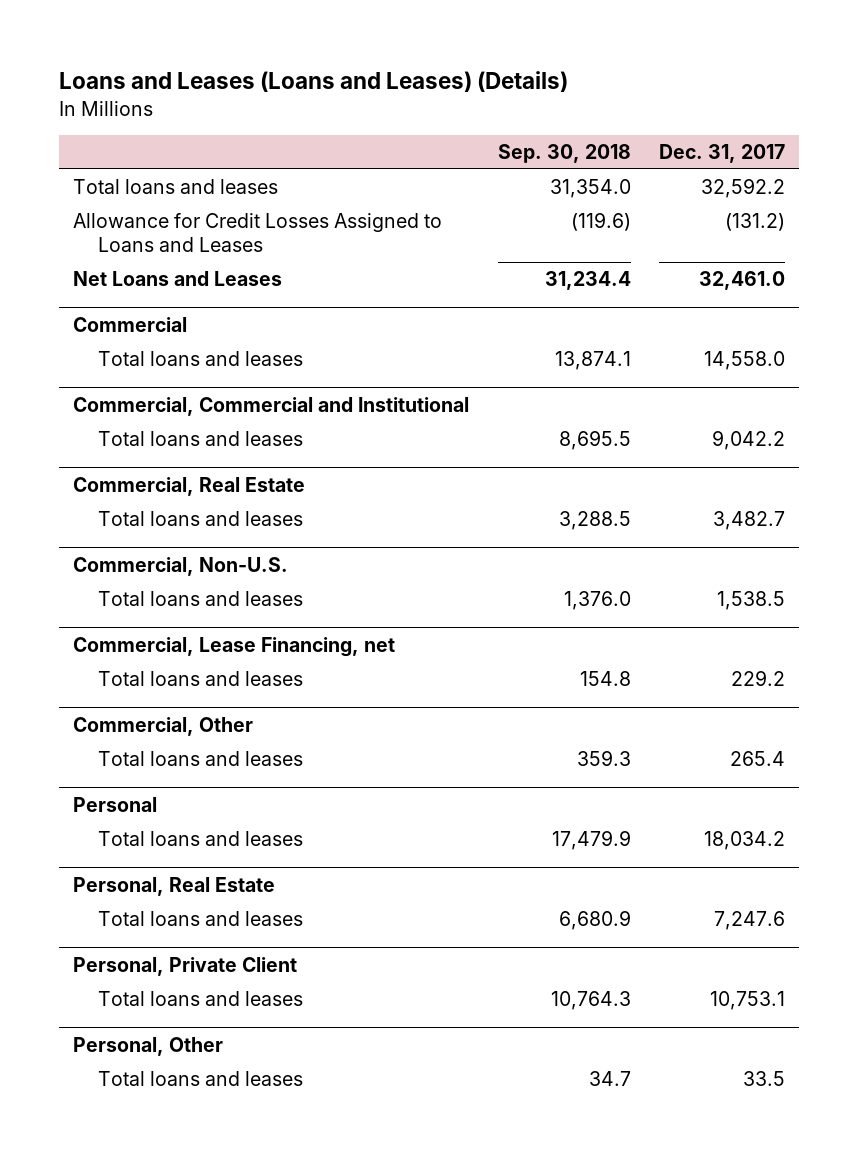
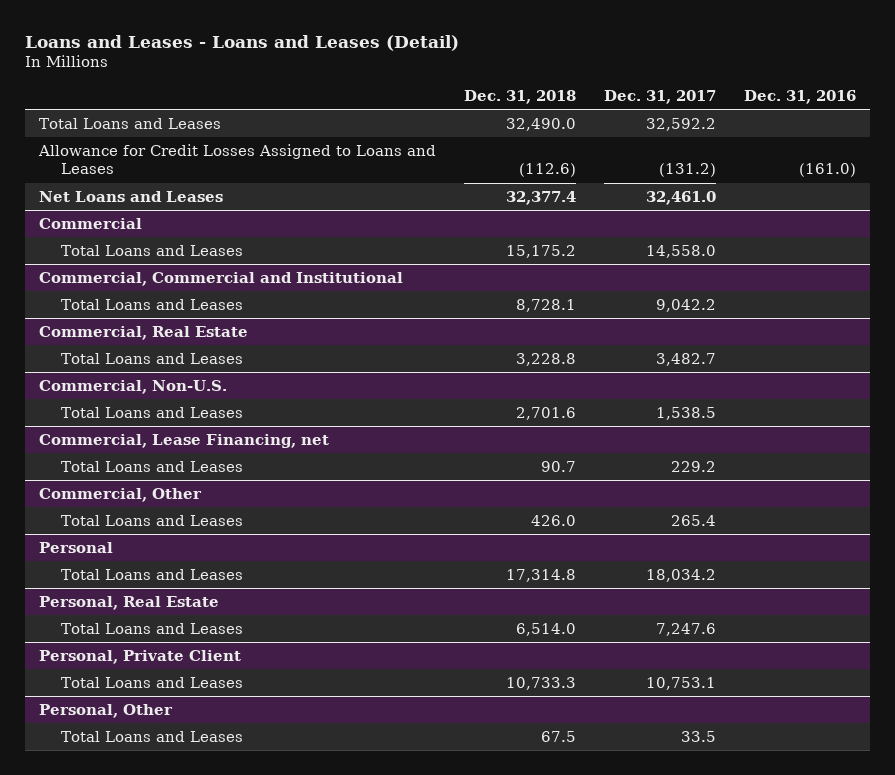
[59,71,569,93] Loans and Leases (Loans and Leases) (Details) -> [25,34,460,51] Loans and Leases - Loans and Leases (Detail)
[497,143,631,163] Sep. 30, 2018 -> none
none -> [464,89,577,104] Dec. 31, 2018
none -> [744,89,857,104] Dec. 31, 2016
[73,178,279,194] Total loans and leases -> [39,117,222,129] Total Loans and Leases
[98,350,304,366] Total loans and leases -> [60,244,243,256] Total Loans and Leases
[98,430,304,446] Total loans and leases -> [60,298,243,310] Total Loans and Leases
[98,510,304,526] Total loans and leases -> [60,352,243,364] Total Loans and Leases
[98,590,304,606] Total loans and leases -> [60,406,243,418] Total Loans and Leases
[98,670,304,686] Total loans and leases -> [60,460,243,472] Total Loans and Leases
[98,750,304,766] Total loans and leases -> [60,514,243,526] Total Loans and Leases
[98,830,304,846] Total loans and leases -> [60,568,243,580] Total Loans and Leases
[98,910,304,926] Total loans and leases -> [60,622,243,634] Total Loans and Leases
[98,990,304,1006] Total loans and leases -> [60,676,243,688] Total Loans and Leases
[98,1070,304,1086] Total loans and leases -> [60,730,243,742] Total Loans and Leases

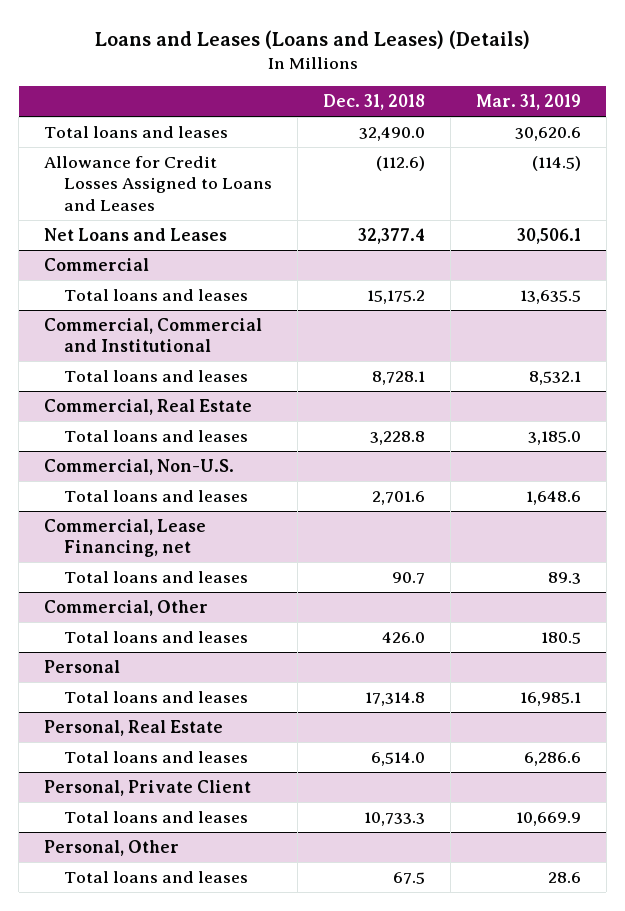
[25,34,460,51] Loans and Leases - Loans and Leases (Detail) -> [94,29,530,49] Loans and Leases (Loans and Leases) (Details)
[604,89,717,104] Dec. 31, 2017 -> none
[744,89,857,104] Dec. 31, 2016 -> none
none -> [476,94,582,111] Mar. 31, 2019
[39,117,222,129] Total Loans and Leases -> [44,125,229,138] Total loans and leases
[60,244,243,256] Total Loans and Leases -> [64,288,249,301] Total loans and leases
[60,298,243,310] Total Loans and Leases -> [64,369,249,382] Total loans and leases
[60,352,243,364] Total Loans and Leases -> [64,429,249,442] Total loans and leases
[60,406,243,418] Total Loans and Leases -> [64,489,249,502] Total loans and leases
[60,460,243,472] Total Loans and Leases -> [64,570,249,583] Total loans and leases
[60,514,243,526] Total Loans and Leases -> [64,630,249,643] Total loans and leases
[60,568,243,580] Total Loans and Leases -> [64,690,249,703] Total loans and leases
[60,622,243,634] Total Loans and Leases -> [64,750,249,763] Total loans and leases
[60,676,243,688] Total Loans and Leases -> [64,810,249,823] Total loans and leases
[60,730,243,742] Total Loans and Leases -> [64,870,249,883] Total loans and leases

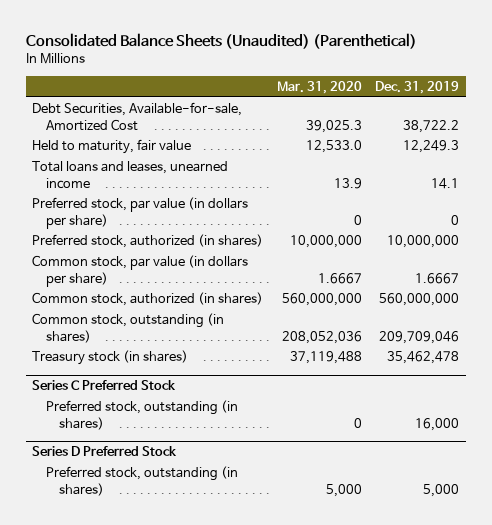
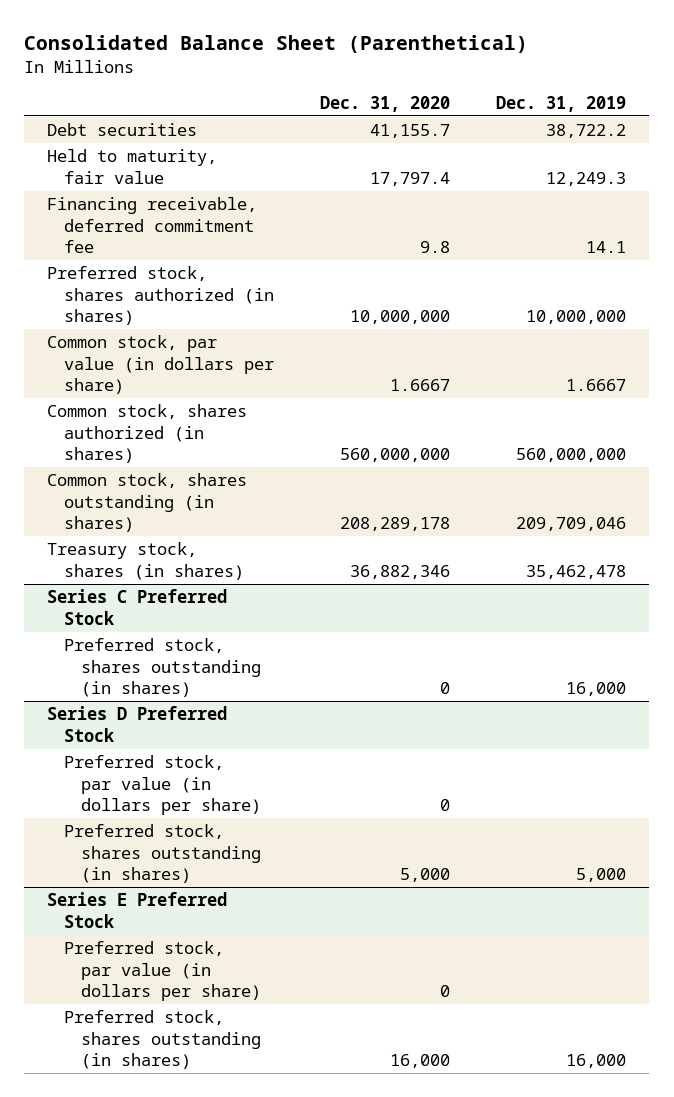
[25,32,417,49] Consolidated Balance Sheets (Unaudited) (Parenthetical) -> [24,35,529,54] Consolidated Balance Sheet (Parenthetical)
[276,80,362,94] Mar. 31, 2020 -> none
none -> [320,95,451,112] Dec. 31, 2020
[32,101,243,131] Debt Securities, Available-for-sale, Amortized Cost -> [47,122,198,136] Debt securities
[32,196,249,229] Preferred stock, par value (in dollars per share) -> none
[32,160,229,189] Total loans and leases, unearned income -> [47,196,258,254] Financing receivable, deferred commitment fee
[32,233,264,248] Preferred stock, authorized (in shares) -> [47,265,275,326] Preferred stock, shares authorized (in shares)
[32,291,264,306] Common stock, authorized (in shares) -> [47,403,248,464] Common stock, shares authorized (in shares)
[32,312,225,343] Common stock, outstanding (in shares) -> [47,472,248,533] Common stock, shares outstanding (in shares)
[32,349,189,365] Treasury stock (in shares) -> [47,541,245,580] Treasury stock, shares (in shares)
[45,399,238,430] Preferred stock, outstanding (in shares) -> [64,637,261,698] Preferred stock, shares outstanding (in shares)
none -> [64,754,261,816] Preferred stock, par value (in dollars per share)
[45,465,238,496] Preferred stock, outstanding (in shares) -> [64,823,261,884] Preferred stock, shares outstanding (in shares)
none -> [47,891,228,928] Series E Preferred Stock
none -> [64,940,261,1002] Preferred stock, par value (in dollars per share)
none -> [64,1009,261,1070] Preferred stock, shares outstanding (in shares)

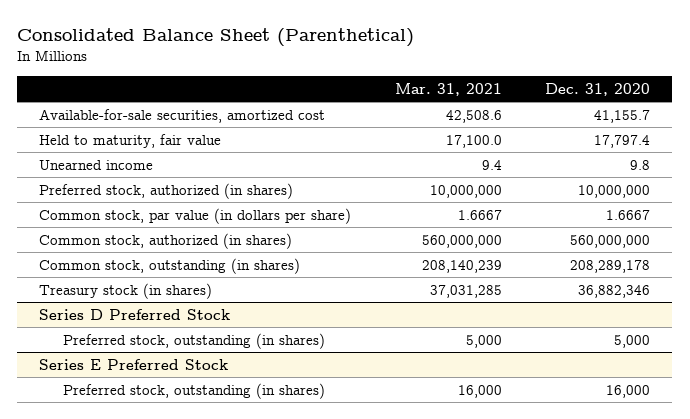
[496,95,627,112] Dec. 31, 2019 -> none
none -> [394,82,502,96] Mar. 31, 2021
[47,122,198,136] Debt securities -> [39,108,326,123] Available-for-sale securities, amortized cost
[47,196,258,254] Financing receivable, deferred commitment fee -> [39,159,154,170] Unearned income
[47,265,275,326] Preferred stock, shares authorized (in shares) -> [39,182,294,199] Preferred stock, authorized (in shares)
[47,588,228,625] Series C Preferred Stock -> none
[64,637,261,698] Preferred stock, shares outstanding (in shares) -> none
[47,403,248,464] Common stock, shares authorized (in shares) -> [39,232,293,249] Common stock, authorized (in shares)
[47,472,248,533] Common stock, shares outstanding (in shares) -> [39,257,301,274] Common stock, outstanding (in shares)
[47,541,245,580] Treasury stock, shares (in shares) -> [39,282,213,299] Treasury stock (in shares)
[64,754,261,816] Preferred stock, par value (in dollars per share) -> none
[64,823,261,884] Preferred stock, shares outstanding (in shares) -> [62,332,325,349] Preferred stock, outstanding (in shares)
[64,940,261,1002] Preferred stock, par value (in dollars per share) -> none
[64,1009,261,1070] Preferred stock, shares outstanding (in shares) -> [62,382,325,399] Preferred stock, outstanding (in shares)

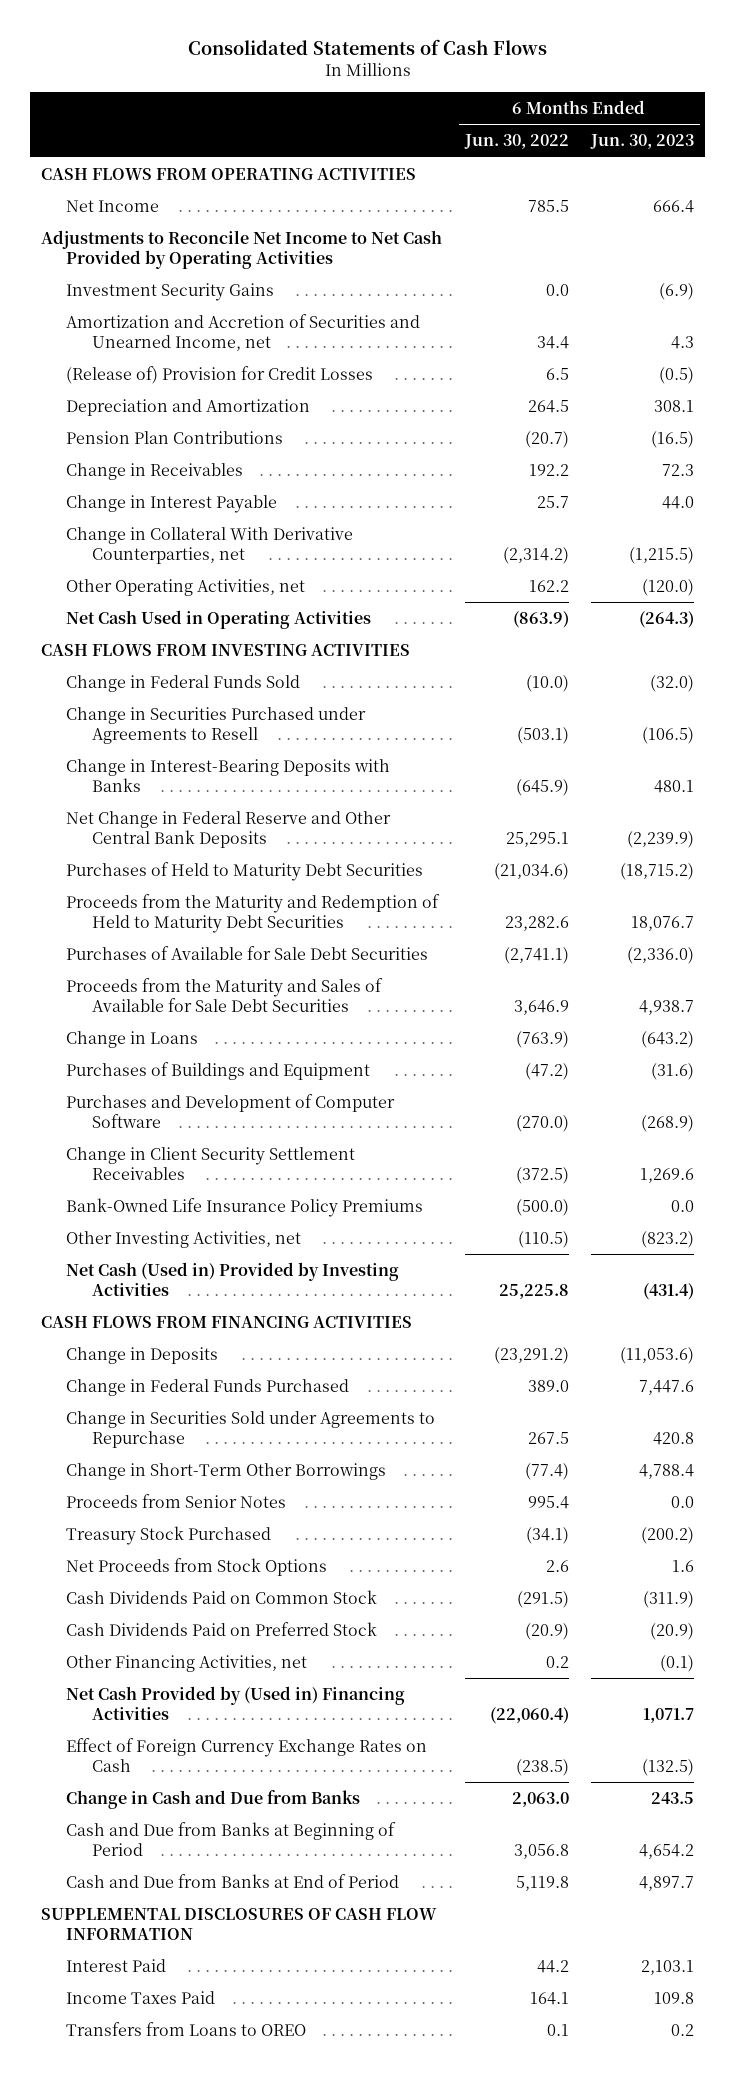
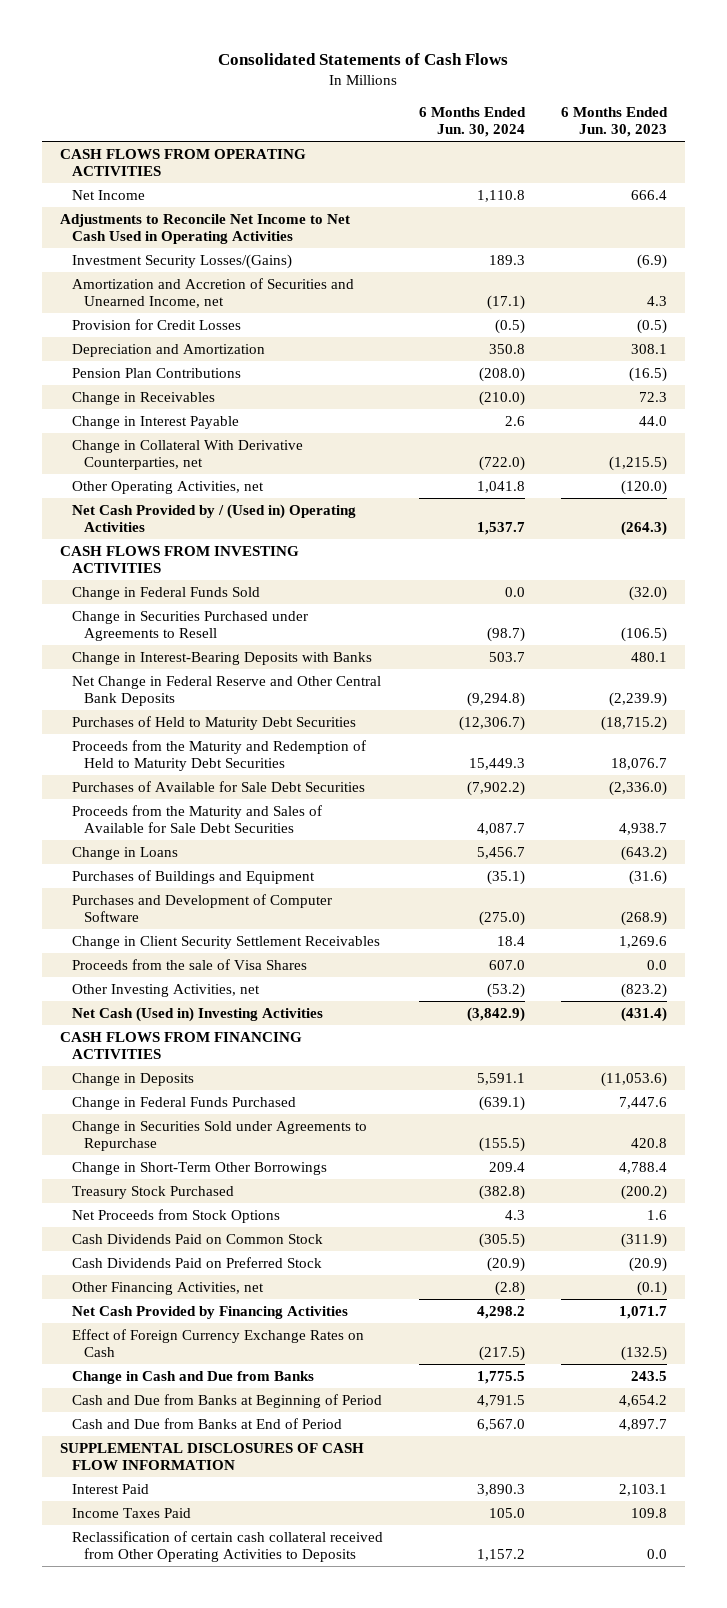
[463,134,569,150] Jun. 30, 2022 -> none
none -> [418,106,526,138] 6 Months Ended Jun. 30, 2024
[41,229,443,270] Adjustments to Reconcile Net Income to Net Cash Provided by Operating Activities -> [59,213,350,245] Adjustments to Reconcile Net Income to Net Cash Used in Operating Activities
[66,282,275,301] Investment Security Gains -> [71,253,292,269] Investment Security Losses/(Gains)
[66,365,374,384] (Release of) Provision for Credit Losses -> [71,318,241,330] Provision for Credit Losses
[66,609,372,629] Net Cash Used in Operating Activities -> [71,503,356,533] Net Cash Provided by / (Used in) Operating Activities
[66,1197,424,1217] Bank-Owned Life Insurance Policy Premiums -> none
none -> [71,958,307,970] Proceeds from the sale of Visa Shares
[66,1261,400,1297] Net Cash (Used in) Provided by Investing Activities -> [71,1006,323,1022] Net Cash (Used in) Investing Activities
[66,1493,287,1508] Proceeds from Senior Notes -> none
[66,1685,406,1721] Net Cash Provided by (Used in) Financing Activities -> [71,1305,348,1319] Net Cash Provided by Financing Activities
[66,2021,307,2036] Transfers from Loans to OREO -> none
none -> [71,1530,383,1563] Reclassification of certain cash collateral received from Other Operating Activities to Deposits

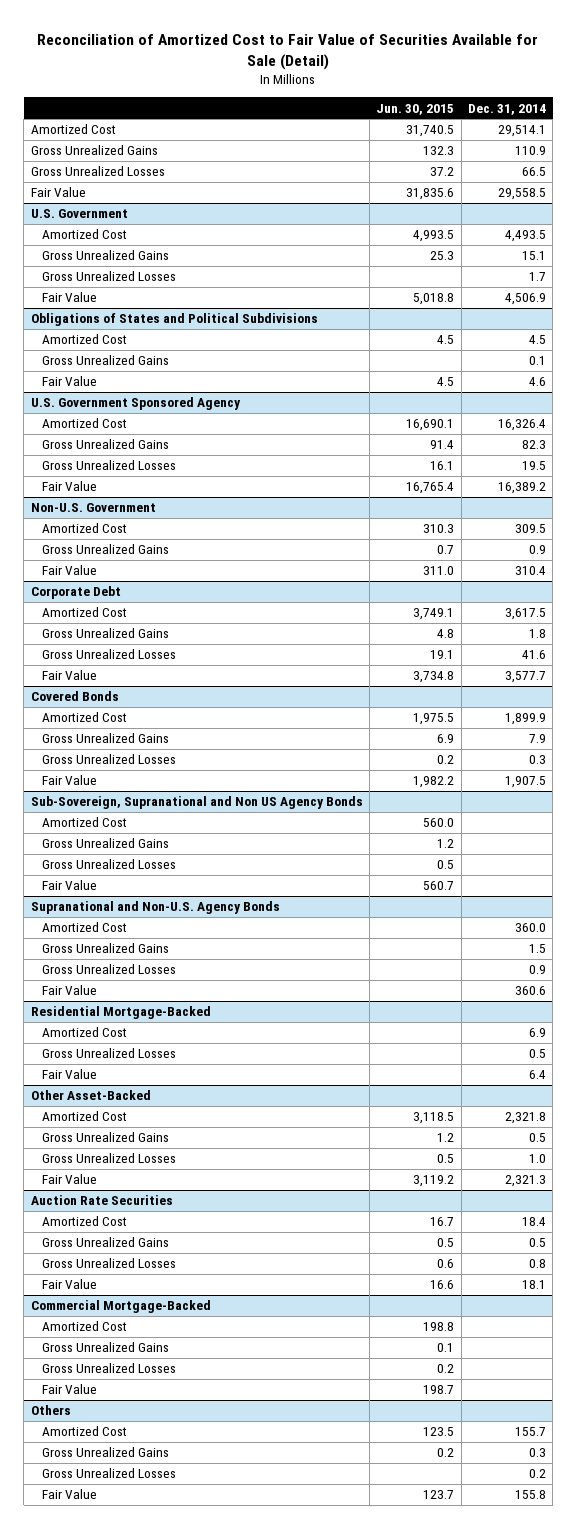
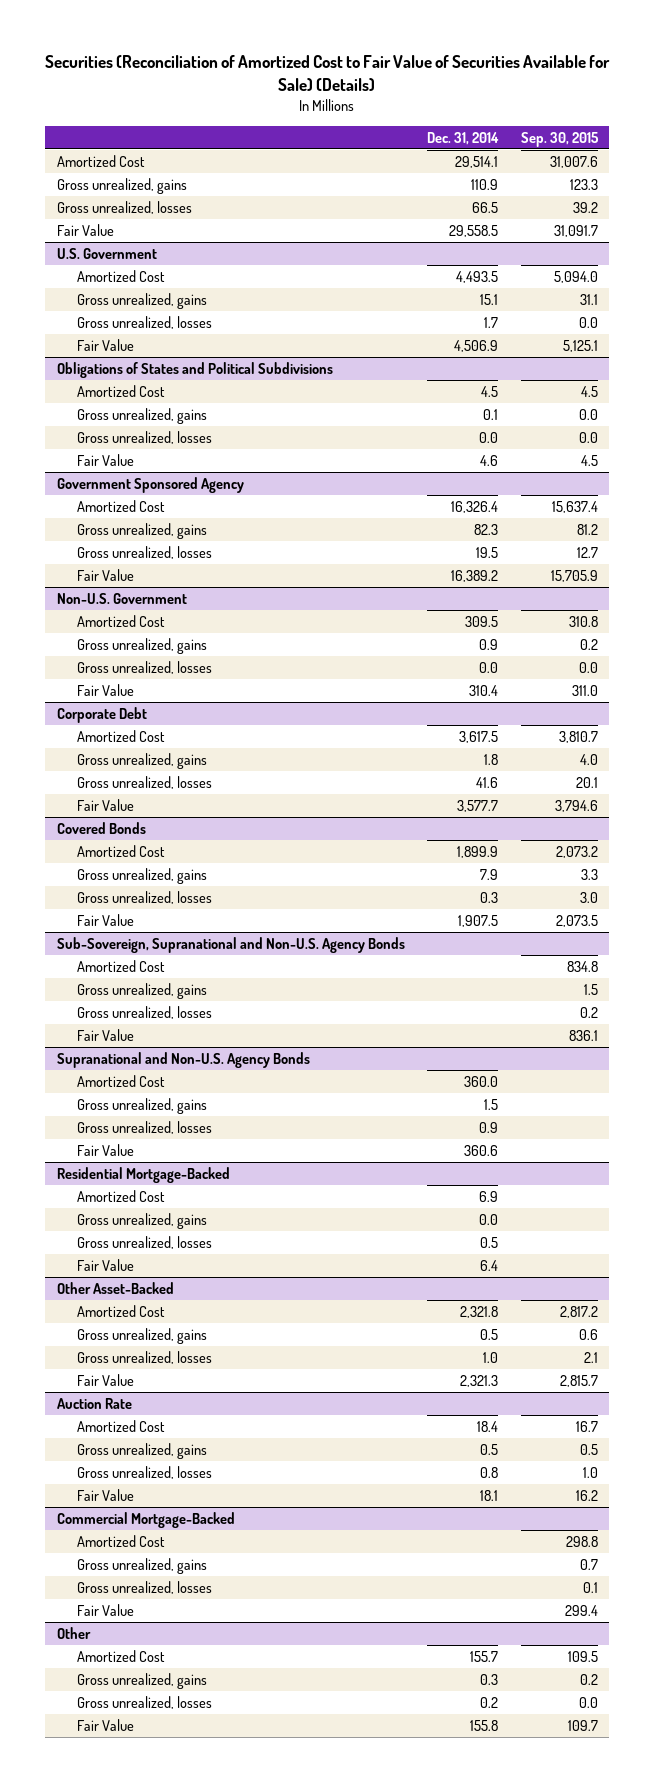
[37,33,539,70] Reconciliation of Amortized Cost to Fair Value of Securities Available for Sale (Detail) -> [45,55,611,92] Securities (Reconciliation of Amortized Cost to Fair Value of Securities Available for Sale) (Details)
[376,103,455,115] Jun. 30, 2015 -> none
none -> [521,131,600,147] Sep. 30, 2015
[30,145,158,156] Gross Unrealized Gains -> [56,177,187,194] Gross unrealized, gains
[30,166,165,177] Gross Unrealized Losses -> [56,200,192,214] Gross unrealized, losses
[42,250,170,261] Gross Unrealized Gains -> [77,292,208,309] Gross unrealized, gains
[42,271,177,282] Gross Unrealized Losses -> [77,315,213,329] Gross unrealized, losses
[42,355,170,366] Gross Unrealized Gains -> [77,407,208,424] Gross unrealized, gains
none -> [77,430,213,444] Gross unrealized, losses
[30,397,241,411] U.S. Government Sponsored Agency -> [56,476,244,493] Government Sponsored Agency
[42,439,170,450] Gross Unrealized Gains -> [77,522,208,539] Gross unrealized, gains
[42,460,177,471] Gross Unrealized Losses -> [77,545,213,559] Gross unrealized, losses
[42,544,170,555] Gross Unrealized Gains -> [77,637,208,654] Gross unrealized, gains
none -> [77,660,213,674] Gross unrealized, losses
[42,628,170,639] Gross Unrealized Gains -> [77,752,208,769] Gross unrealized, gains
[42,649,177,660] Gross Unrealized Losses -> [77,775,213,789] Gross unrealized, losses
[42,733,170,744] Gross Unrealized Gains -> [77,867,208,884] Gross unrealized, gains
[42,754,177,765] Gross Unrealized Losses -> [77,890,213,904] Gross unrealized, losses
[30,796,363,810] Sub-Sovereign, Supranational and Non US Agency Bonds -> [56,936,405,953] Sub-Sovereign, Supranational and Non-U.S. Agency Bonds
[42,838,170,849] Gross Unrealized Gains -> [77,982,208,999] Gross unrealized, gains
[42,859,177,870] Gross Unrealized Losses -> [77,1005,213,1019] Gross unrealized, losses
[42,943,170,954] Gross Unrealized Gains -> [77,1097,208,1114] Gross unrealized, gains
[42,964,177,975] Gross Unrealized Losses -> [77,1120,213,1134] Gross unrealized, losses
none -> [77,1212,208,1229] Gross unrealized, gains
[42,1048,177,1059] Gross Unrealized Losses -> [77,1235,213,1249] Gross unrealized, losses
[42,1132,170,1143] Gross Unrealized Gains -> [77,1327,208,1344] Gross unrealized, gains
[42,1153,177,1164] Gross Unrealized Losses -> [77,1350,213,1364] Gross unrealized, losses
[30,1195,173,1206] Auction Rate Securities -> [56,1397,132,1409] Auction Rate
[42,1237,170,1248] Gross Unrealized Gains -> [77,1442,208,1459] Gross unrealized, gains
[42,1258,177,1269] Gross Unrealized Losses -> [77,1465,213,1479] Gross unrealized, losses
[42,1342,170,1353] Gross Unrealized Gains -> [77,1557,208,1574] Gross unrealized, gains
[42,1363,177,1374] Gross Unrealized Losses -> [77,1580,213,1594] Gross unrealized, losses
[30,1405,71,1416] Others -> [56,1626,91,1639] Other
[42,1447,170,1458] Gross Unrealized Gains -> [77,1672,208,1689] Gross unrealized, gains
[42,1468,177,1479] Gross Unrealized Losses -> [77,1695,213,1709] Gross unrealized, losses

